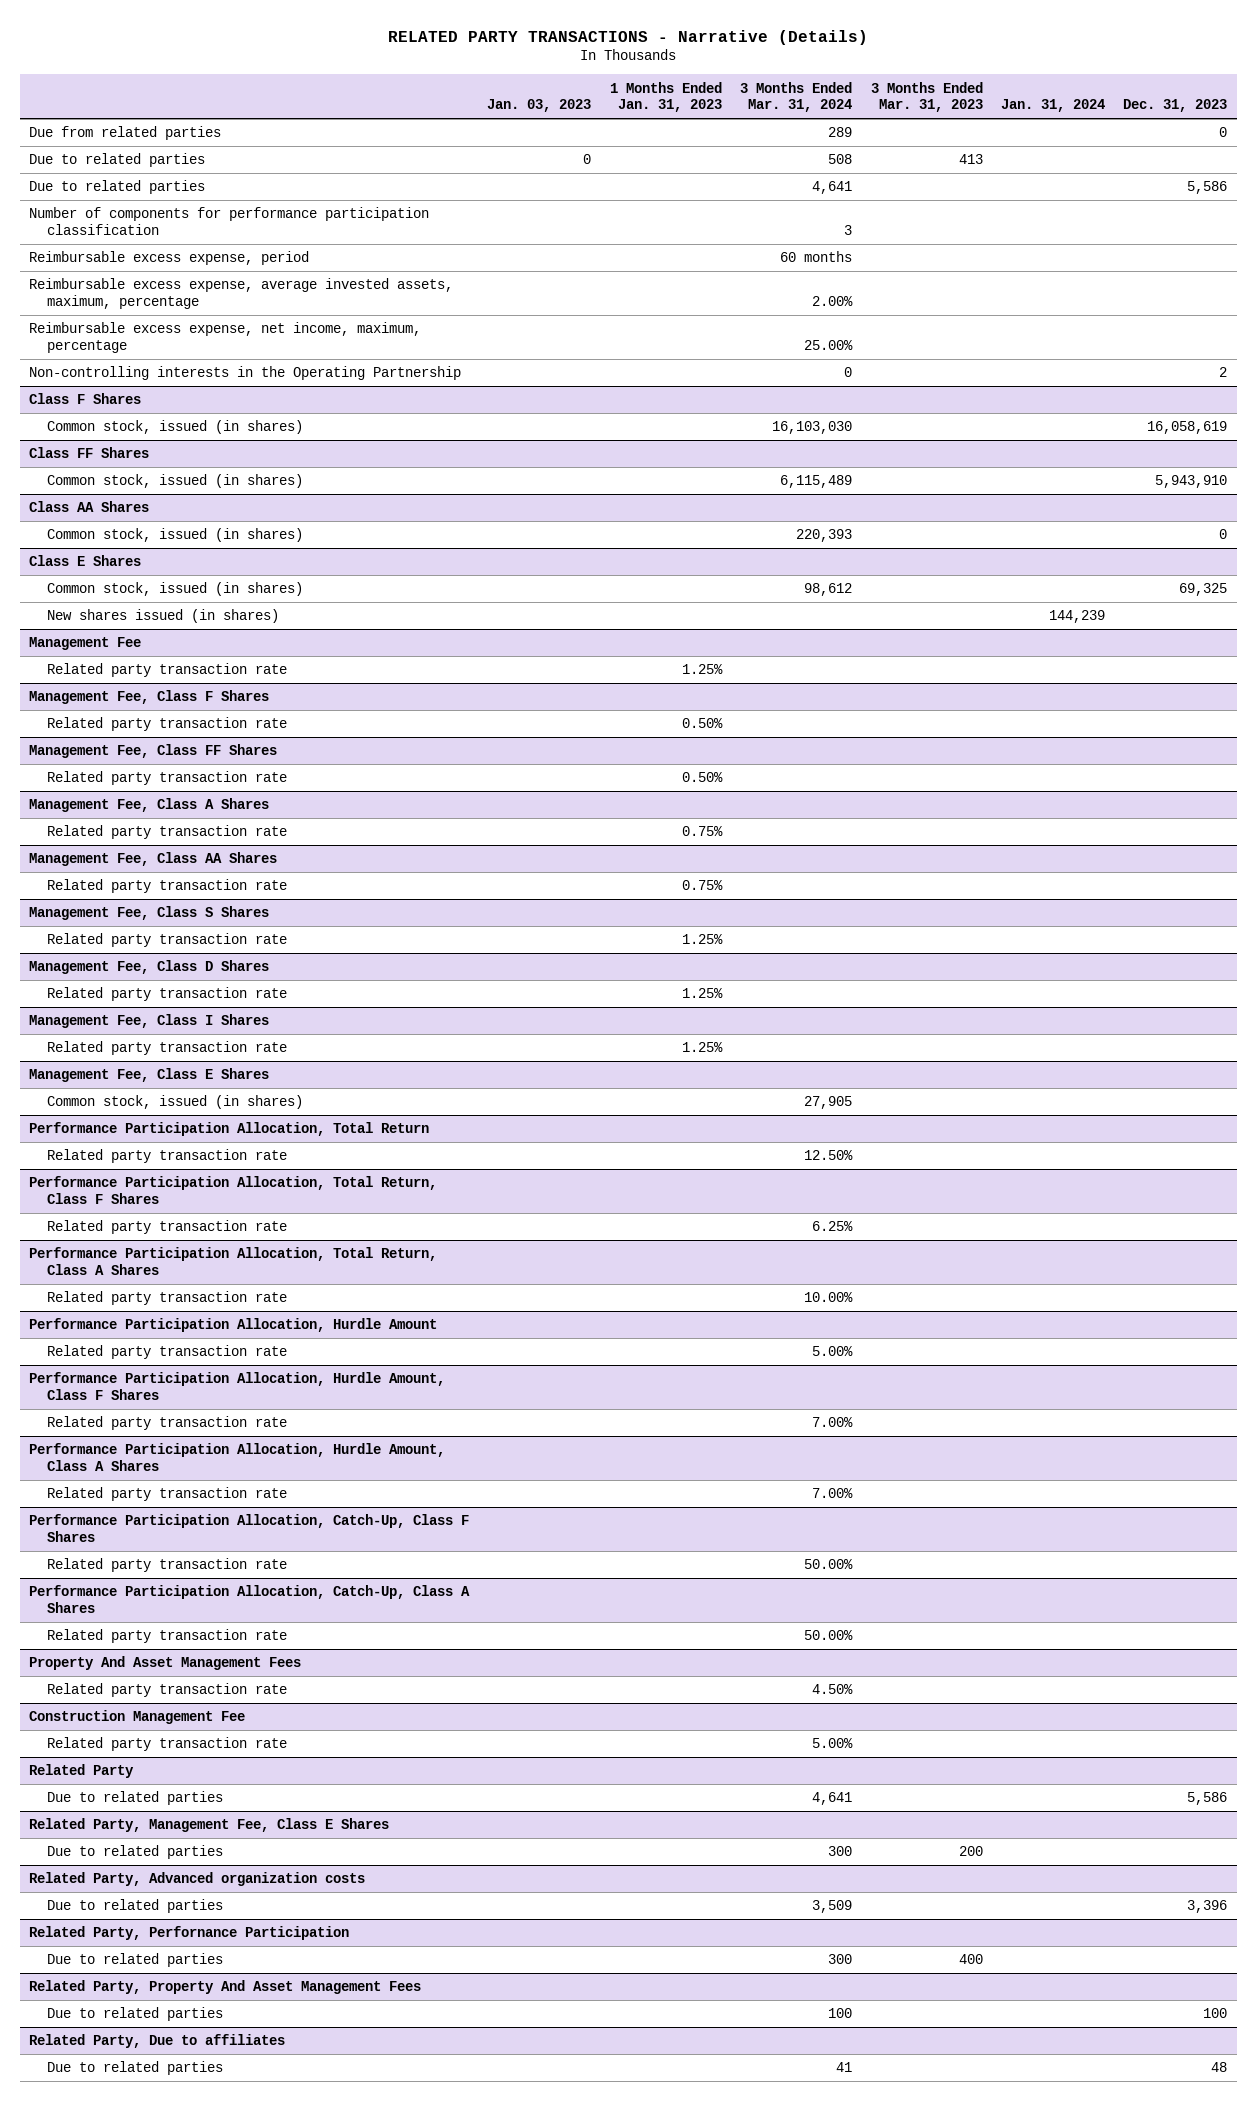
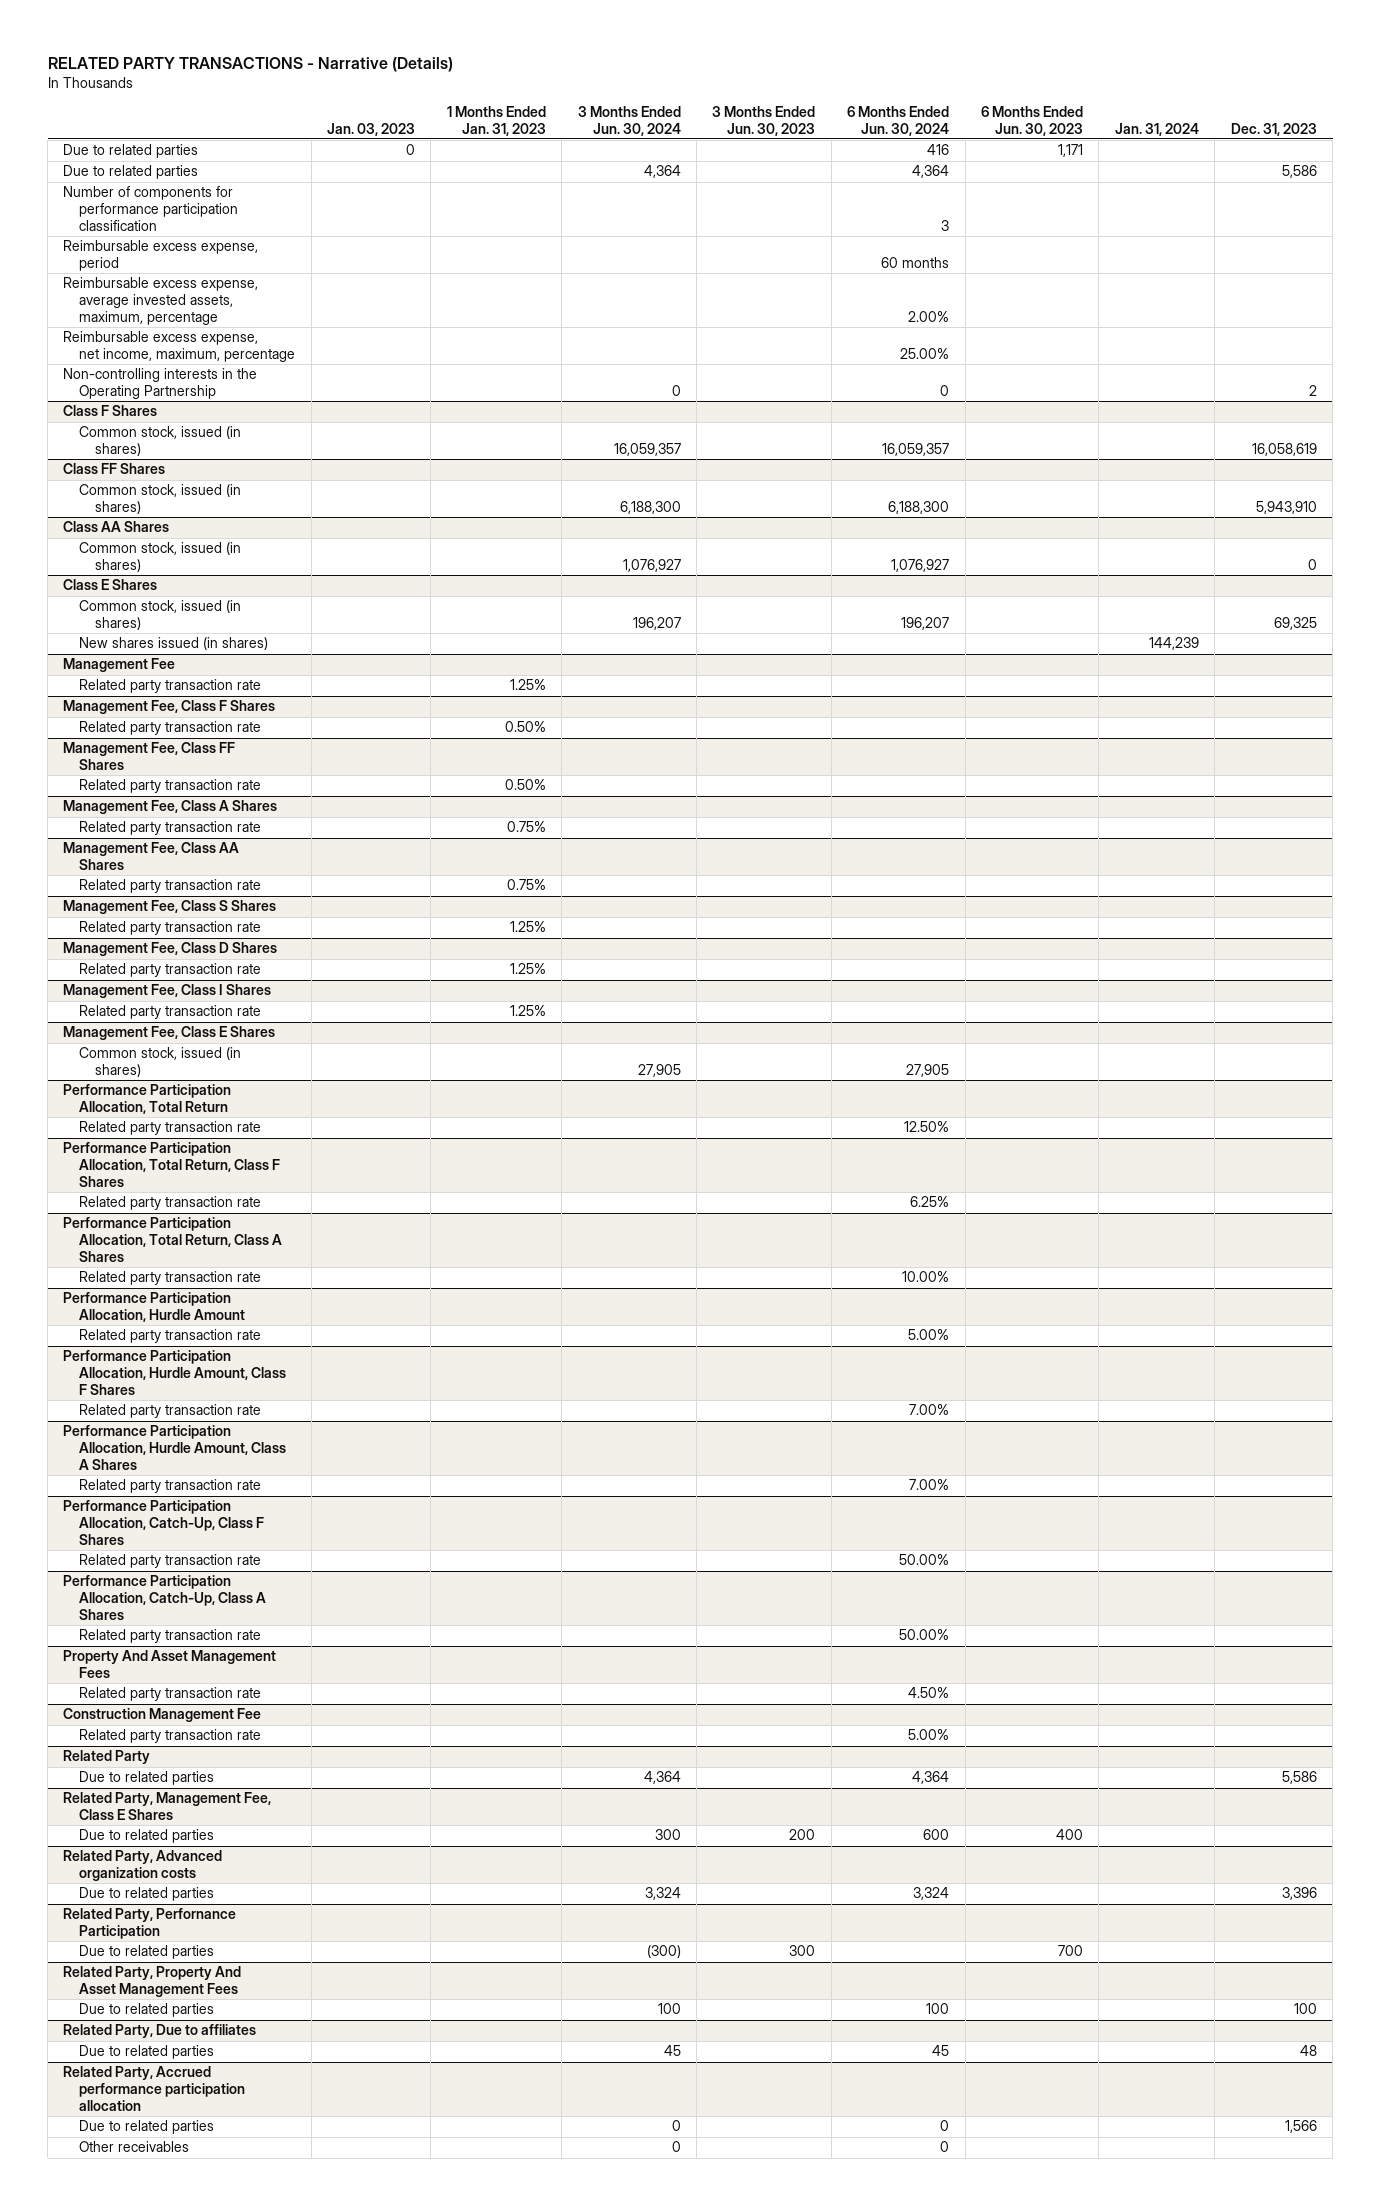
[740,81,853,113] 3 Months Ended Mar. 31, 2024 -> none
[870,81,983,113] 3 Months Ended Mar. 31, 2023 -> none
none -> [577,105,681,136] 3 Months Ended Jun. 30, 2024
none -> [712,105,816,136] 3 Months Ended Jun. 30, 2023
none -> [847,105,950,136] 6 Months Ended Jun. 30, 2024
none -> [981,105,1084,136] 6 Months Ended Jun. 30, 2023
[29,126,222,141] Due from related parties -> none
none -> [63,2066,246,2112] Related Party, Accrued performance participation allocation
none -> [79,2120,215,2135] Due to related parties
none -> [79,2141,190,2153] Other receivables

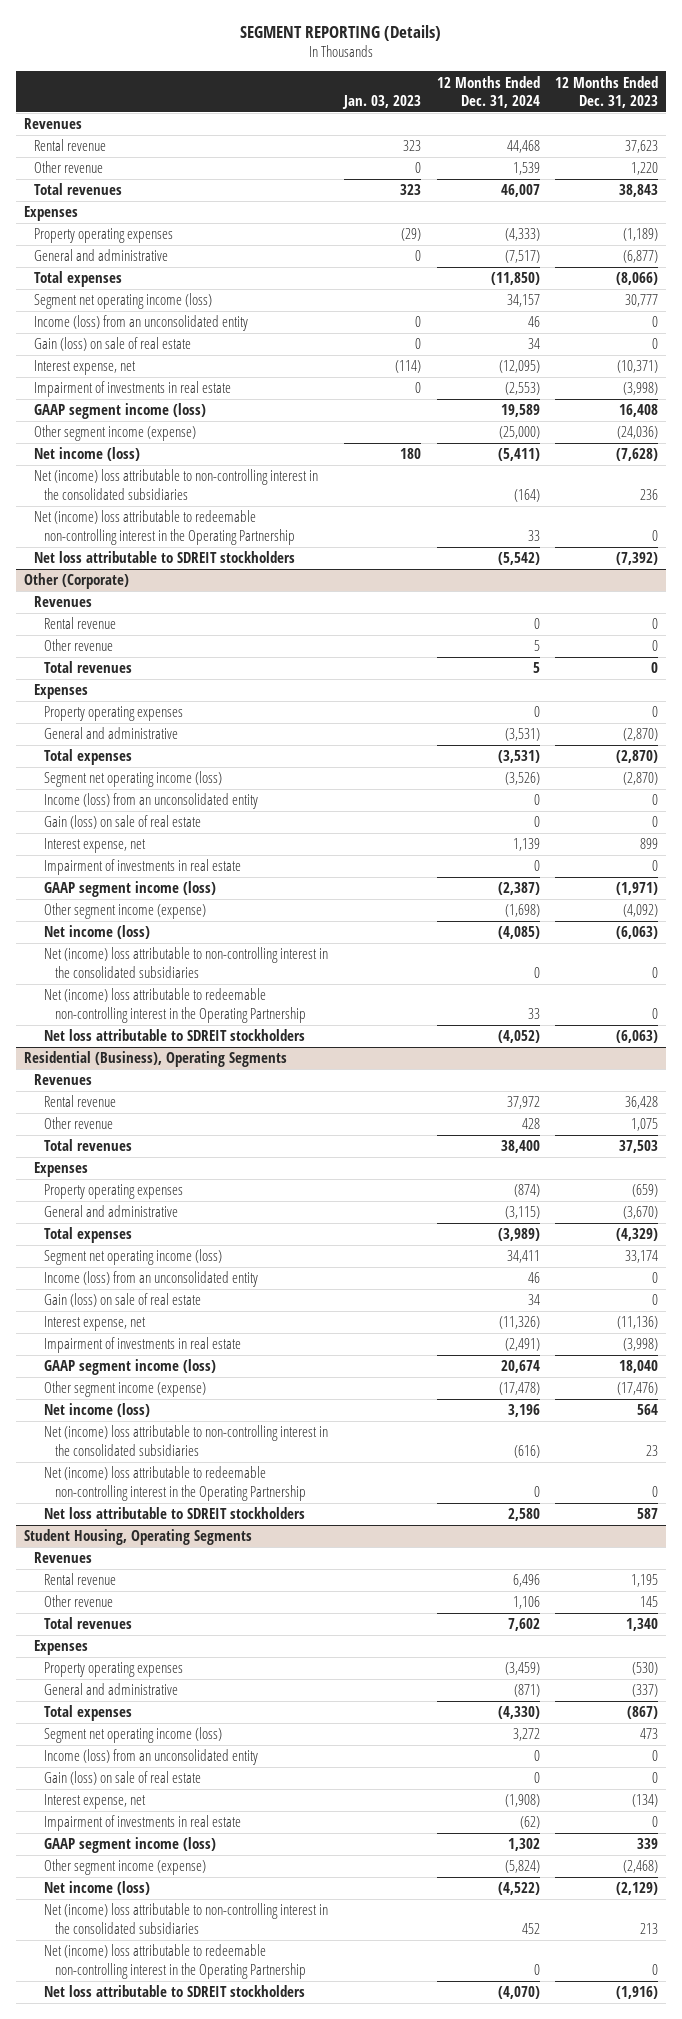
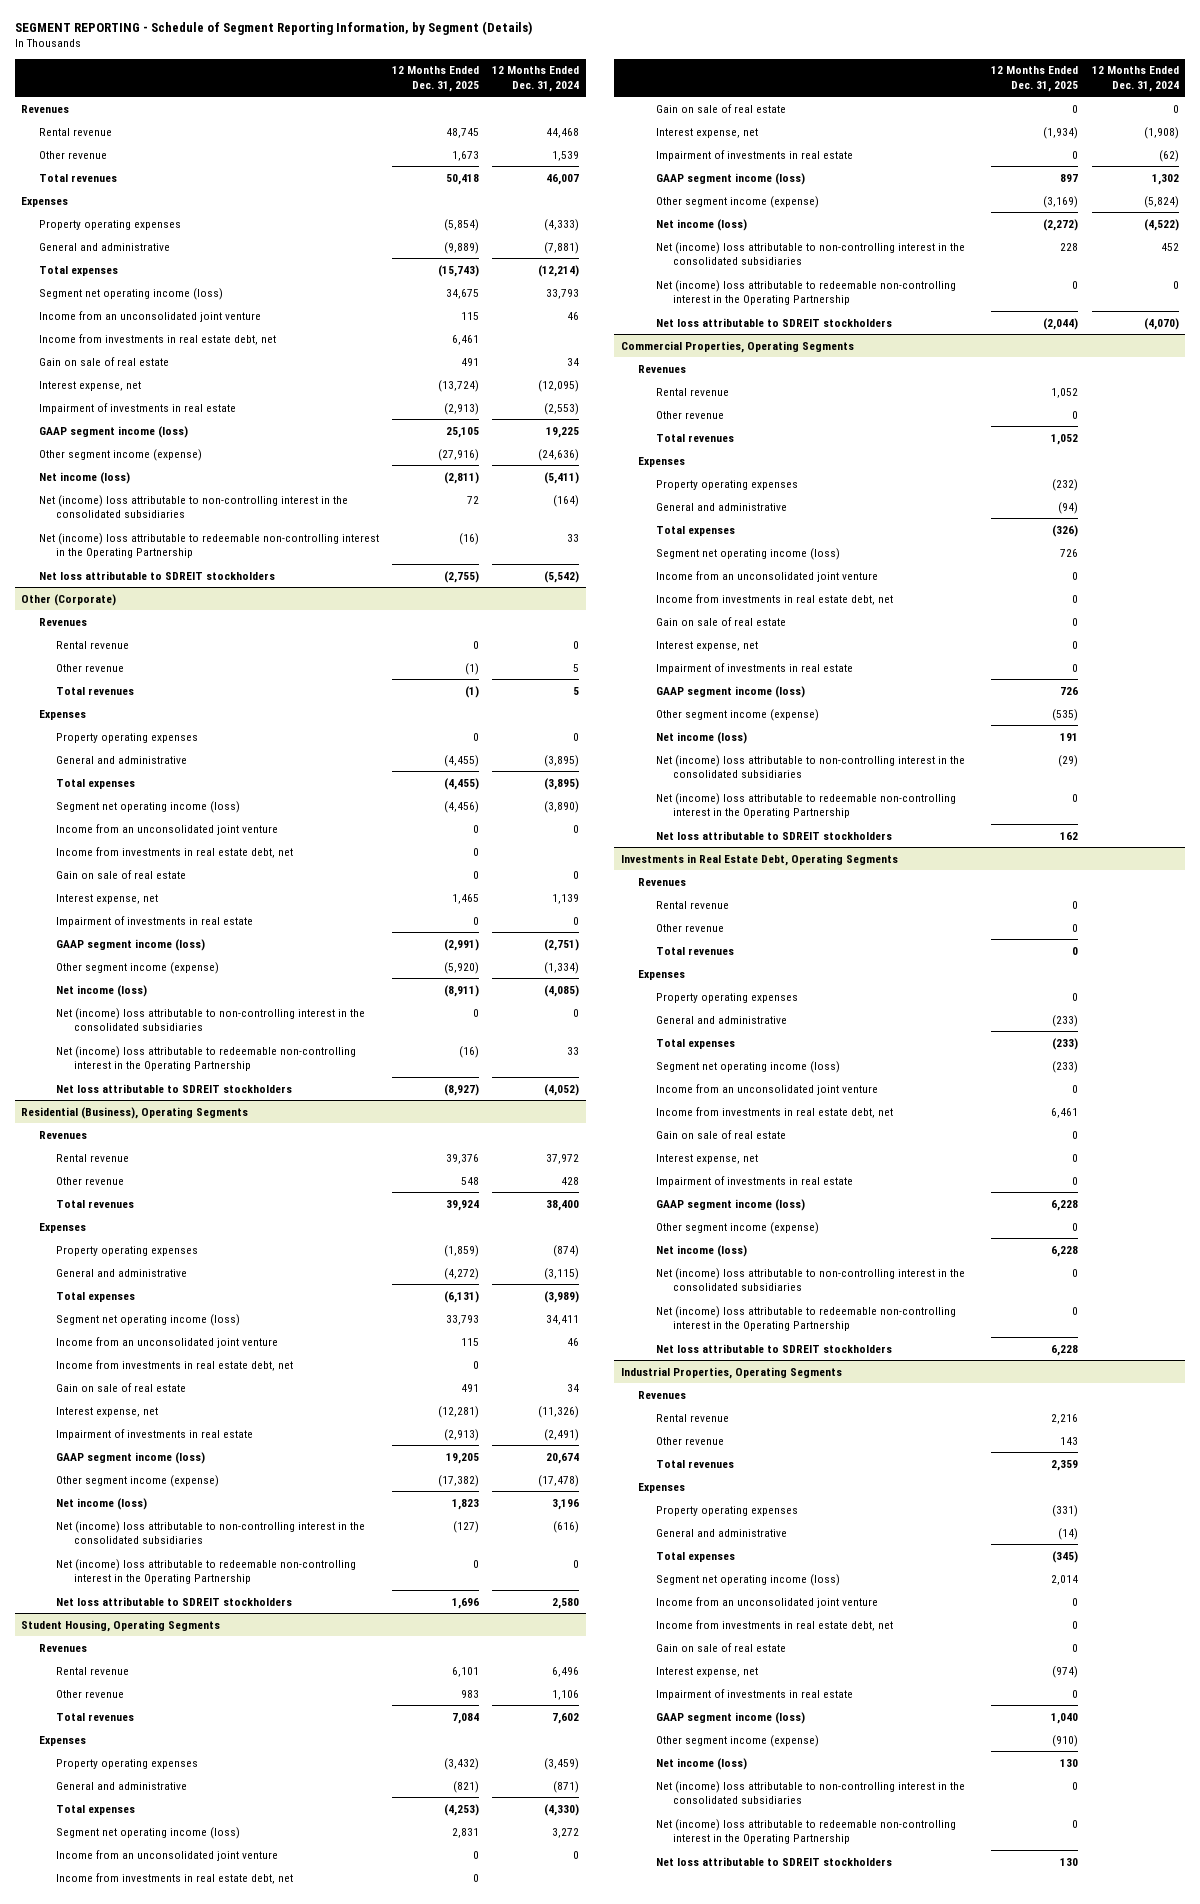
[239,24,441,41] SEGMENT REPORTING (Details) -> [14,21,532,36] SEGMENT REPORTING - Schedule of Segment Reporting Information, by Segment (Details)
[341,94,421,109] Jan. 03, 2023 -> none
[555,75,659,108] 12 Months Ended Dec. 31, 2023 -> none
none -> [391,66,479,92] 12 Months Ended Dec. 31, 2025
[504,250,540,264] (7,517) -> [544,241,580,254] (7,881)
[490,272,540,286] (11,850) -> [538,264,580,277] (12,214)
[506,294,540,308] 34,157 -> [546,288,580,299] 33,793
[33,315,248,332] Income (loss) from an unconsolidated entity -> [38,310,261,322] Income from an unconsolidated joint venture
none -> [38,333,276,345] Income from investments in real estate debt, net
[33,337,191,352] Gain (loss) on sale of real estate -> [38,356,169,366] Gain on sale of real estate
[500,404,540,418] 19,589 -> [546,426,580,438] 19,225
[498,426,540,440] (25,000) -> [538,448,580,461] (24,636)
[504,728,540,742] (3,531) -> [544,754,580,767] (3,895)
[497,750,540,764] (3,531) -> [544,777,580,790] (3,895)
[504,772,540,786] (3,526) -> [544,800,580,813] (3,890)
[44,793,259,810] Income (loss) from an unconsolidated entity -> [56,823,279,835] Income from an unconsolidated joint venture
none -> [56,846,294,858] Income from investments in real estate debt, net
[44,815,202,830] Gain (loss) on sale of real estate -> [56,869,187,879] Gain on sale of real estate
[497,882,540,896] (2,387) -> [544,938,580,951] (2,751)
[504,904,540,918] (1,698) -> [544,961,580,974] (1,334)
[44,1271,259,1288] Income (loss) from an unconsolidated entity -> [56,1336,279,1348] Income from an unconsolidated joint venture
none -> [56,1359,294,1371] Income from investments in real estate debt, net
[44,1293,202,1308] Gain (loss) on sale of real estate -> [56,1382,187,1392] Gain on sale of real estate
[44,1749,259,1766] Income (loss) from an unconsolidated entity -> [56,1849,279,1861] Income from an unconsolidated joint venture
none -> [56,1872,294,1884] Income from investments in real estate debt, net
[44,1771,202,1786] Gain (loss) on sale of real estate -> [655,103,786,113] Gain on sale of real estate
none -> [620,340,854,353] Commercial Properties, Operating Segments
none -> [638,364,687,373] Revenues
none -> [655,387,729,396] Rental revenue
none -> [655,410,724,419] Other revenue
none -> [655,433,734,442] Total revenues
none -> [638,456,686,467] Expenses
none -> [655,479,798,490] Property operating expenses
none -> [655,502,787,511] General and administrative
none -> [655,525,735,536] Total expenses
none -> [655,547,840,560] Segment net operating income (loss)
none -> [655,570,878,582] Income from an unconsolidated joint venture
none -> [655,593,893,605] Income from investments in real estate debt, net
none -> [655,616,786,626] Gain on sale of real estate
none -> [655,640,758,651] Interest expense, net
none -> [655,662,853,674] Impairment of investments in real estate
none -> [655,685,805,698] GAAP segment income (loss)
none -> [655,708,819,721] Other segment income (expense)
none -> [655,731,747,744] Net income (loss)
none -> [655,754,965,779] Net (income) loss attributable to non-controlling interest in the consolidated subsidiaries
none -> [655,792,956,819] Net (income) loss attributable to redeemable non-controlling interest in the Operating Partnership
none -> [655,830,892,840] Net loss attributable to SDREIT stockholders
none -> [620,853,898,866] Investments in Real Estate Debt, Operating Segments
none -> [638,877,687,886] Revenues
none -> [655,900,729,909] Rental revenue
none -> [655,923,724,932] Other revenue
none -> [655,946,734,955] Total revenues
none -> [638,969,686,980] Expenses
none -> [655,992,798,1003] Property operating expenses
none -> [655,1015,787,1024] General and administrative
none -> [655,1038,735,1049] Total expenses
none -> [655,1060,840,1073] Segment net operating income (loss)
none -> [655,1083,878,1095] Income from an unconsolidated joint venture
none -> [655,1106,893,1118] Income from investments in real estate debt, net
none -> [655,1129,786,1139] Gain on sale of real estate
none -> [655,1153,758,1164] Interest expense, net
none -> [655,1175,853,1187] Impairment of investments in real estate
none -> [655,1198,805,1211] GAAP segment income (loss)
none -> [655,1221,819,1234] Other segment income (expense)
none -> [655,1244,747,1257] Net income (loss)
none -> [655,1267,965,1292] Net (income) loss attributable to non-controlling interest in the consolidated subsidiaries
none -> [655,1305,956,1332] Net (income) loss attributable to redeemable non-controlling interest in the Operating Partnership
none -> [655,1343,892,1353] Net loss attributable to SDREIT stockholders
none -> [620,1366,842,1379] Industrial Properties, Operating Segments
none -> [638,1390,687,1399] Revenues
none -> [655,1413,729,1422] Rental revenue
none -> [655,1436,724,1445] Other revenue
none -> [655,1459,734,1468] Total revenues
none -> [638,1482,686,1493] Expenses
none -> [655,1505,798,1516] Property operating expenses
none -> [655,1528,787,1537] General and administrative
none -> [655,1551,735,1562] Total expenses
none -> [655,1573,840,1586] Segment net operating income (loss)
none -> [655,1596,878,1608] Income from an unconsolidated joint venture
none -> [655,1619,893,1631] Income from investments in real estate debt, net
none -> [655,1642,786,1652] Gain on sale of real estate
none -> [655,1666,758,1677] Interest expense, net
none -> [655,1688,853,1700] Impairment of investments in real estate
none -> [655,1711,805,1724] GAAP segment income (loss)
none -> [655,1734,819,1747] Other segment income (expense)
none -> [655,1757,747,1770] Net income (loss)
none -> [655,1780,965,1805] Net (income) loss attributable to non-controlling interest in the consolidated subsidiaries
none -> [655,1818,956,1845] Net (income) loss attributable to redeemable non-controlling interest in the Operating Partnership
none -> [655,1856,892,1866] Net loss attributable to SDREIT stockholders

